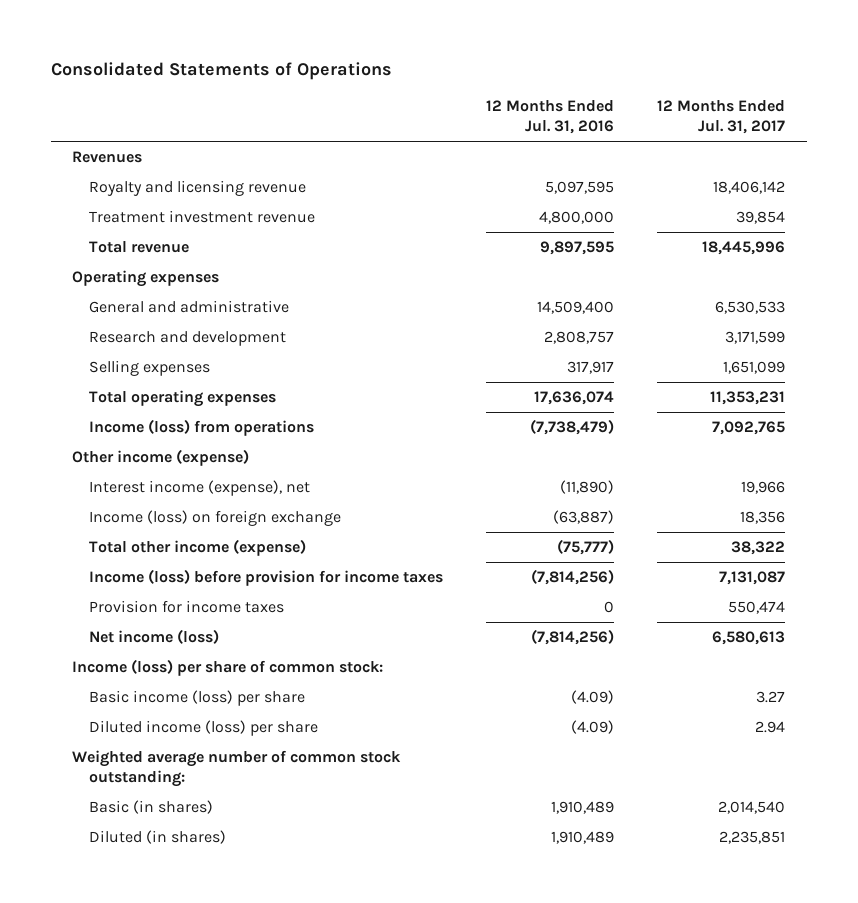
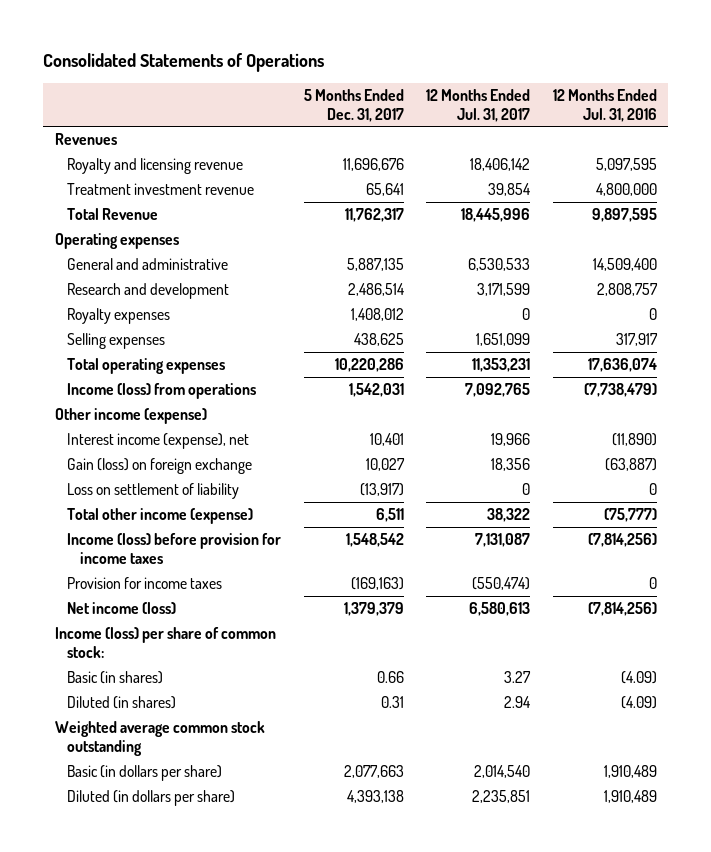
none -> [303,88,404,122] 5 Months Ended Dec. 31, 2017
[88,241,189,254] Total revenue -> [67,208,159,221] Total Revenue
none -> [67,308,171,325] Royalty expenses
[88,510,341,527] Income (loss) on foreign exchange -> [67,458,253,475] Gain (loss) on foreign exchange
none -> [67,483,240,500] Loss on settlement of liability
[728,601,786,615] 550,474 -> [472,577,531,591] (550,474)
[88,690,305,707] Basic income (loss) per share -> [67,671,164,685] Basic (in shares)
[88,720,318,737] Diluted income (loss) per share -> [67,696,177,710] Diluted (in shares)
[72,750,402,788] Weighted average number of common stock outstanding: -> [54,721,265,756] Weighted average common stock outstanding
[88,800,213,815] Basic (in shares) -> [67,765,223,782] Basic (in dollars per share)
[88,830,226,845] Diluted (in shares) -> [67,790,236,807] Diluted (in dollars per share)

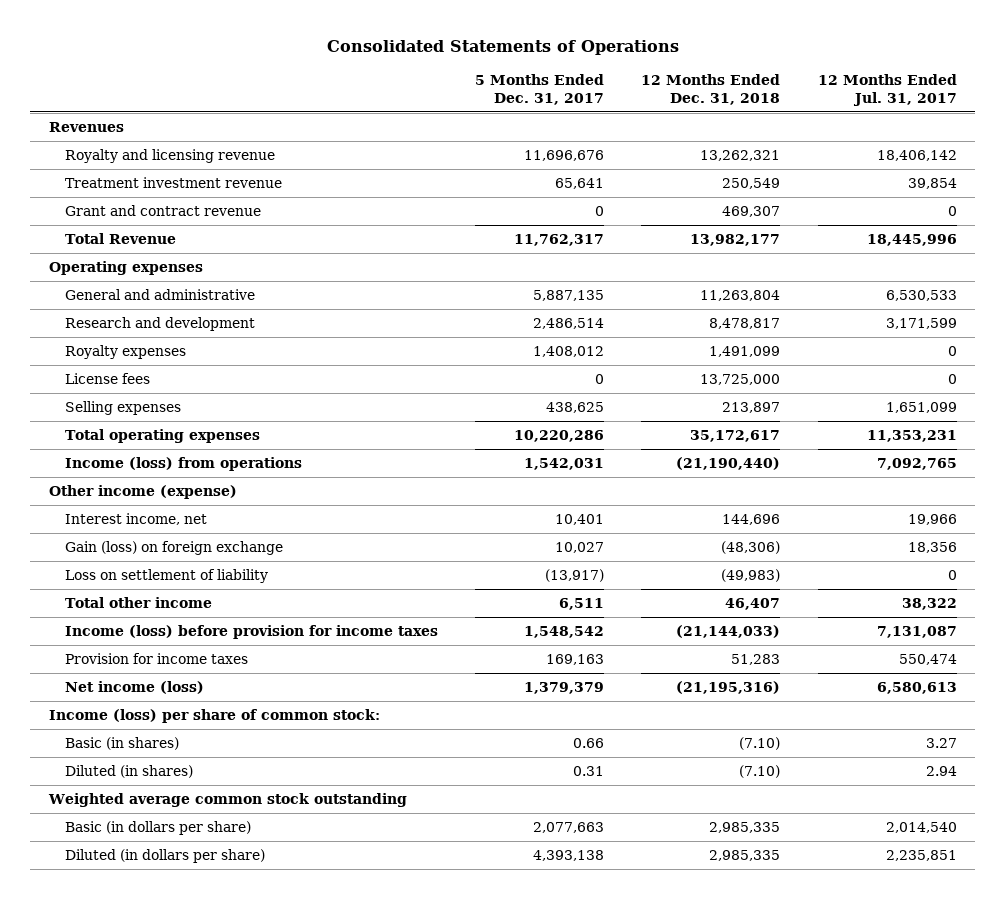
[552,88,657,122] 12 Months Ended Jul. 31, 2016 -> none
none -> [641,73,781,105] 12 Months Ended Dec. 31, 2018
none -> [65,205,262,217] Grant and contract revenue
none -> [65,373,151,385] License fees
[67,433,250,450] Interest income (expense), net -> [65,513,208,526] Interest income, net
[67,508,254,525] Total other income (expense) -> [65,597,213,609] Total other income
[350,577,404,591] (169,163) -> [546,654,605,666] 169,163
[472,577,531,591] (550,474) -> [898,654,957,666] 550,474

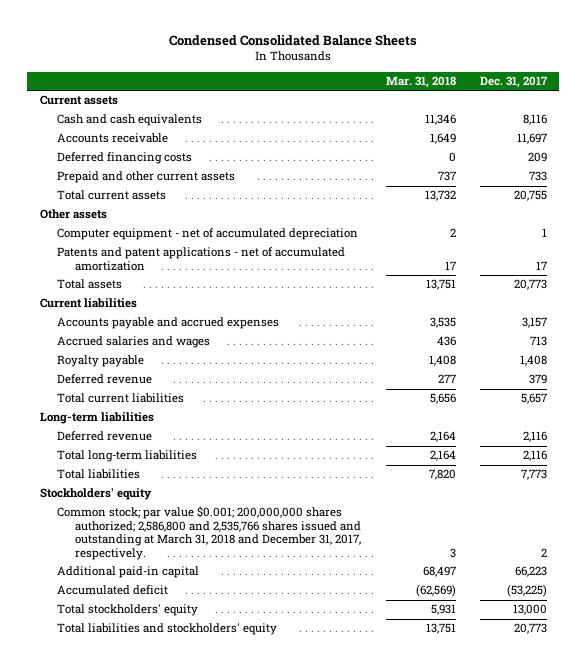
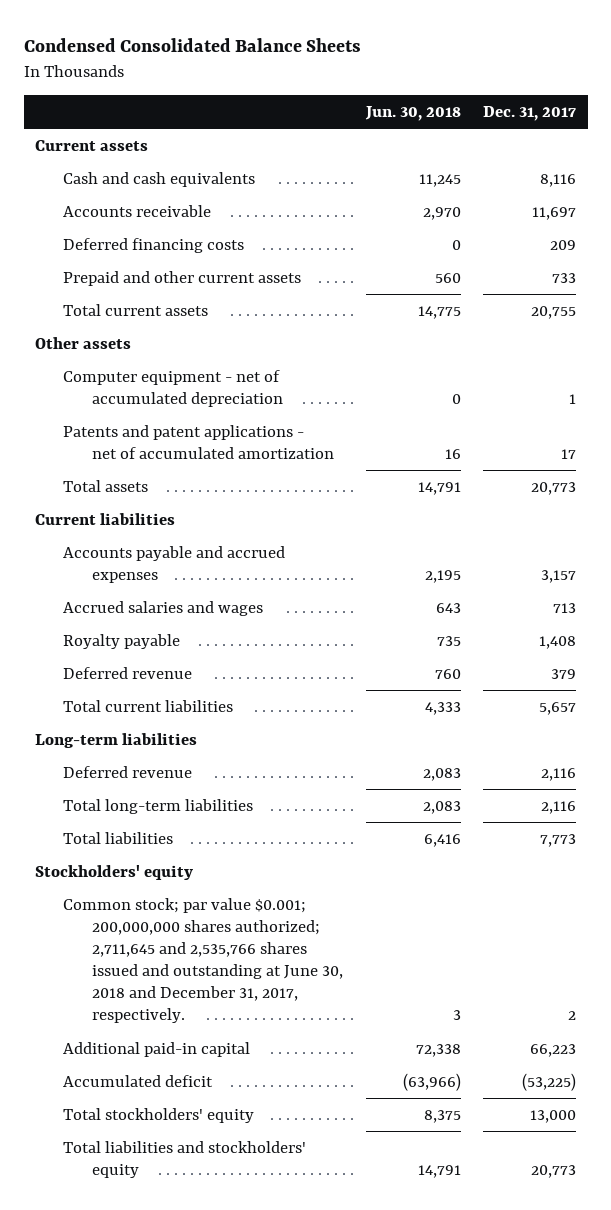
[385,76,456,89] Mar. 31, 2018 -> none
none -> [364,105,461,121] Jun. 30, 2018
[57,506,362,560] Common stock; par value $0.001; 200,000,000 shares authorized; 2,586,800 and 2,535,766 shares issued and outstanding at March 31, 2018 and December 31, 2017, respectively. -> [63,897,343,1024] Common stock; par value $0.001; 200,000,000 shares authorized; 2,711,645 and 2,535,766 shares issued and outstanding at June 30, 2018 and December 31, 2017, respectively.

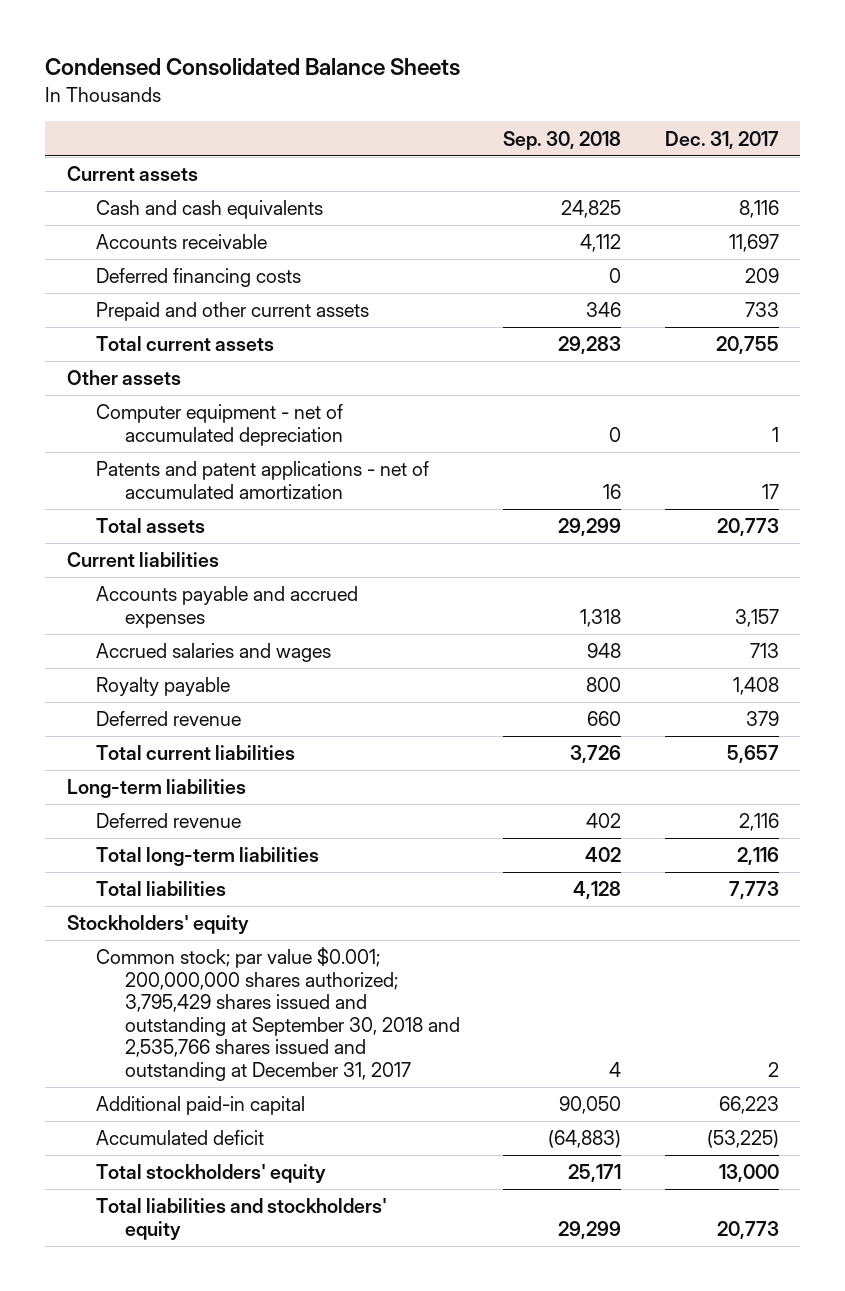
[364,105,461,121] Jun. 30, 2018 -> none
none -> [503,130,622,150] Sep. 30, 2018
[63,897,343,1024] Common stock; par value $0.001; 200,000,000 shares authorized; 2,711,645 and 2,535,766 shares issued and outstanding at June 30, 2018 and December 31, 2017, respectively. -> [95,947,460,1081] Common stock; par value $0.001; 200,000,000 shares authorized; 3,795,429 shares issued and outstanding at September 30, 2018 and 2,535,766 shares issued and outstanding at December 31, 2017

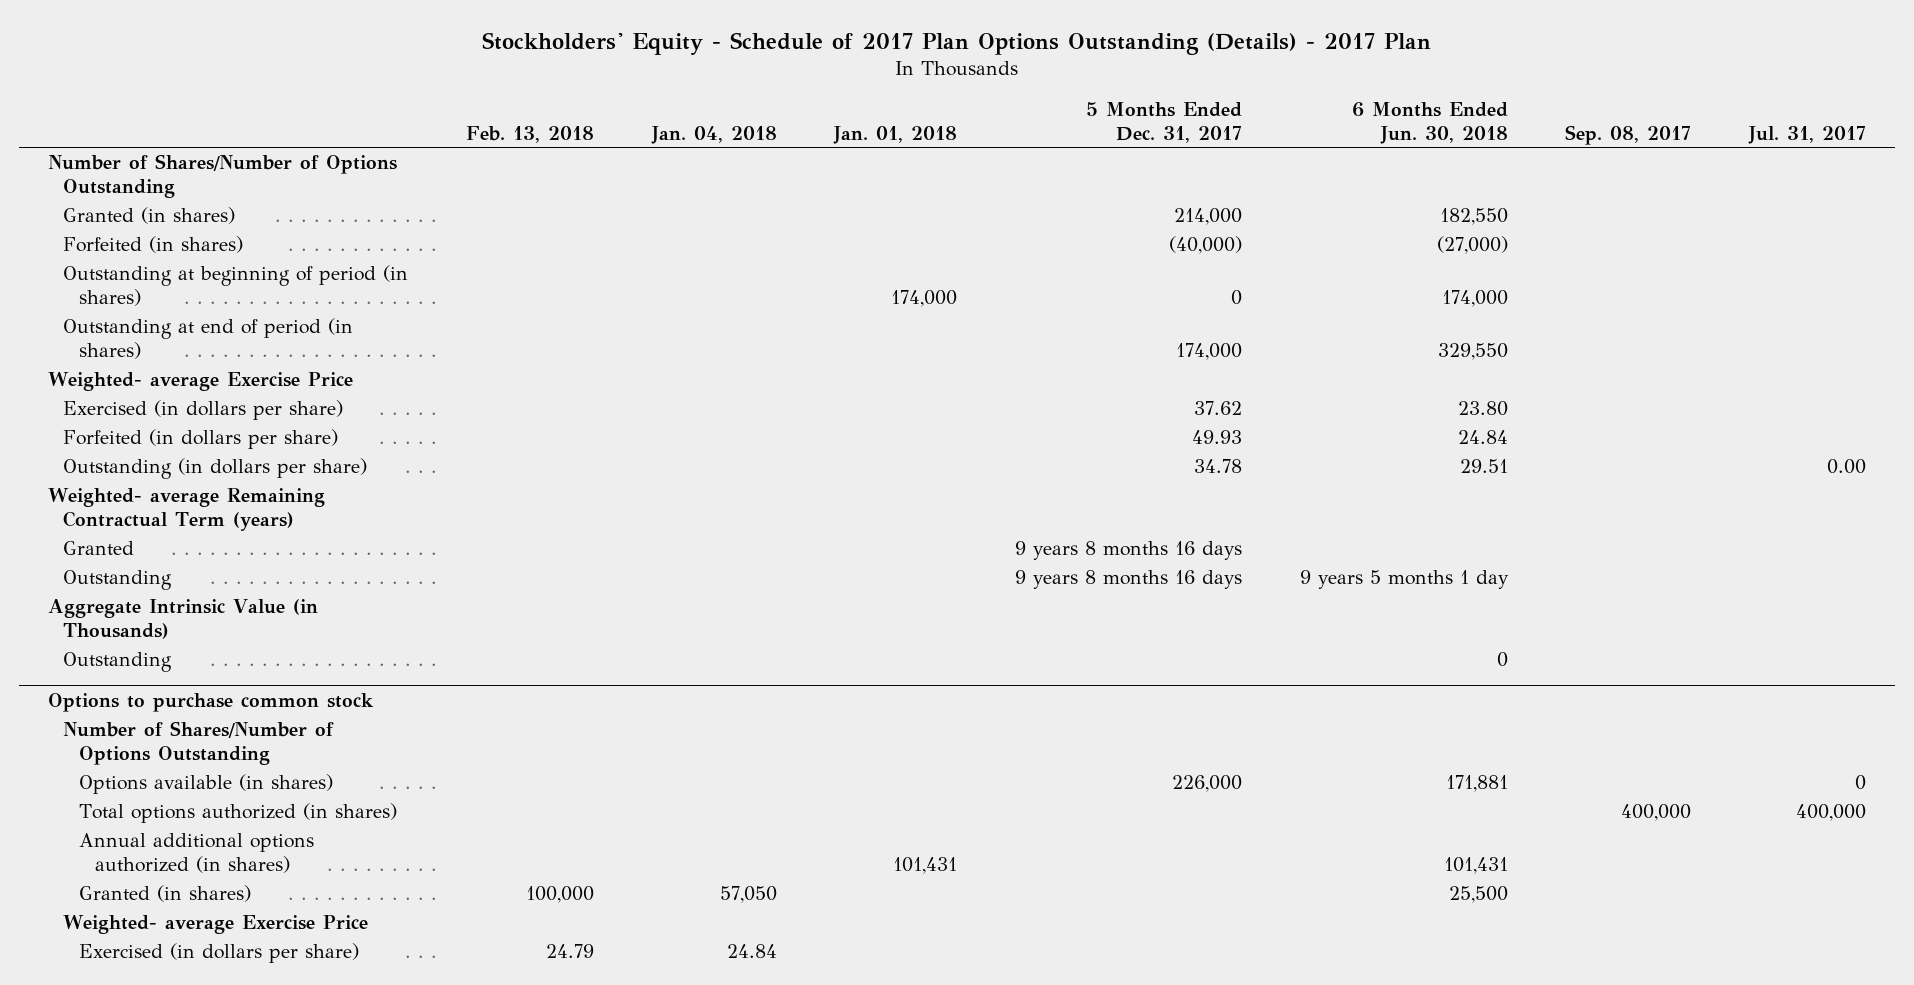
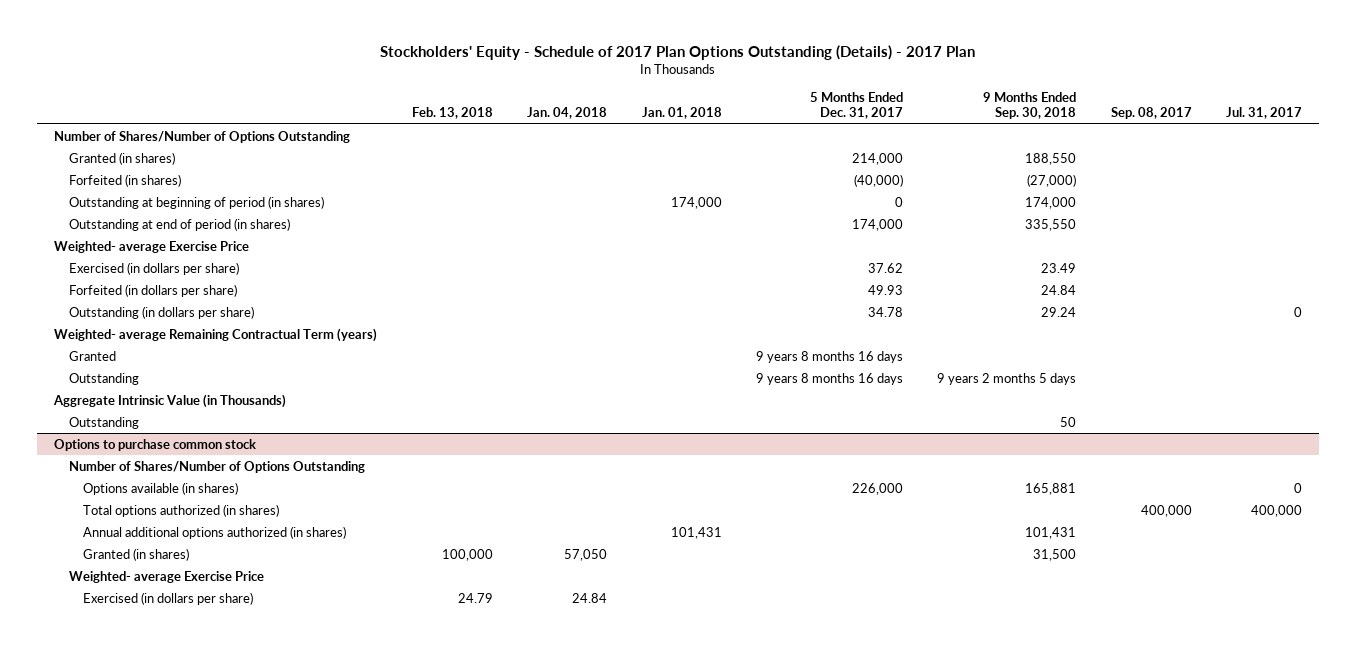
[1351,102,1508,144] 6 Months Ended Jun. 30, 2018 -> none
none -> [983,92,1077,120] 9 Months Ended Sep. 30, 2018
[1827,459,1867,475] 0.00 -> [1294,306,1303,317] 0

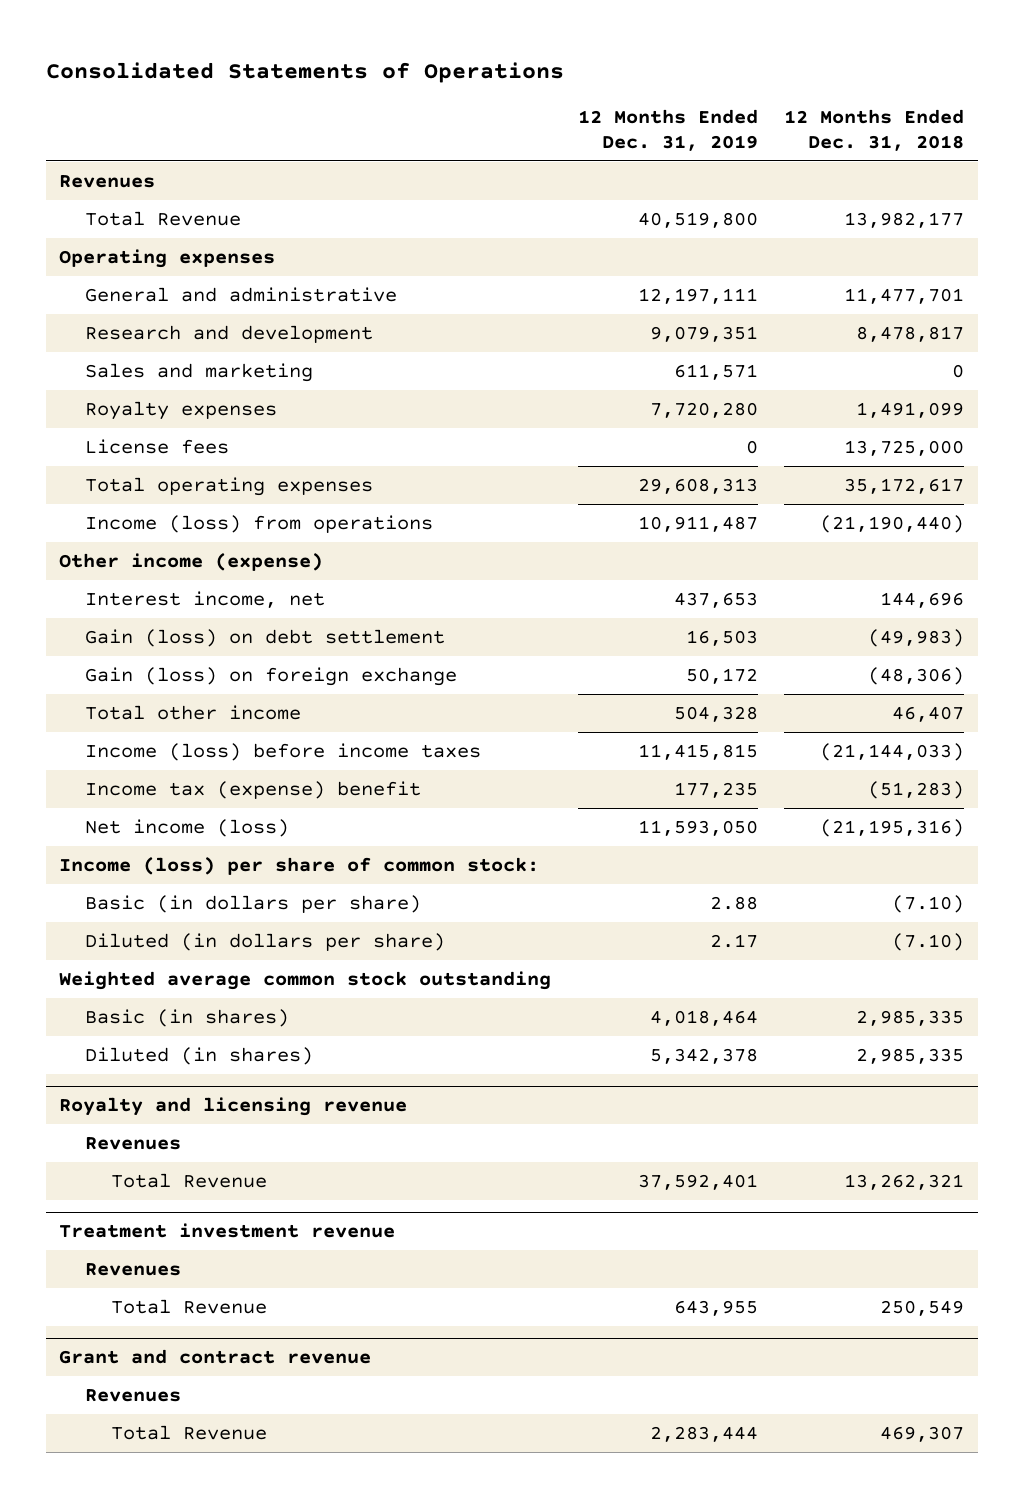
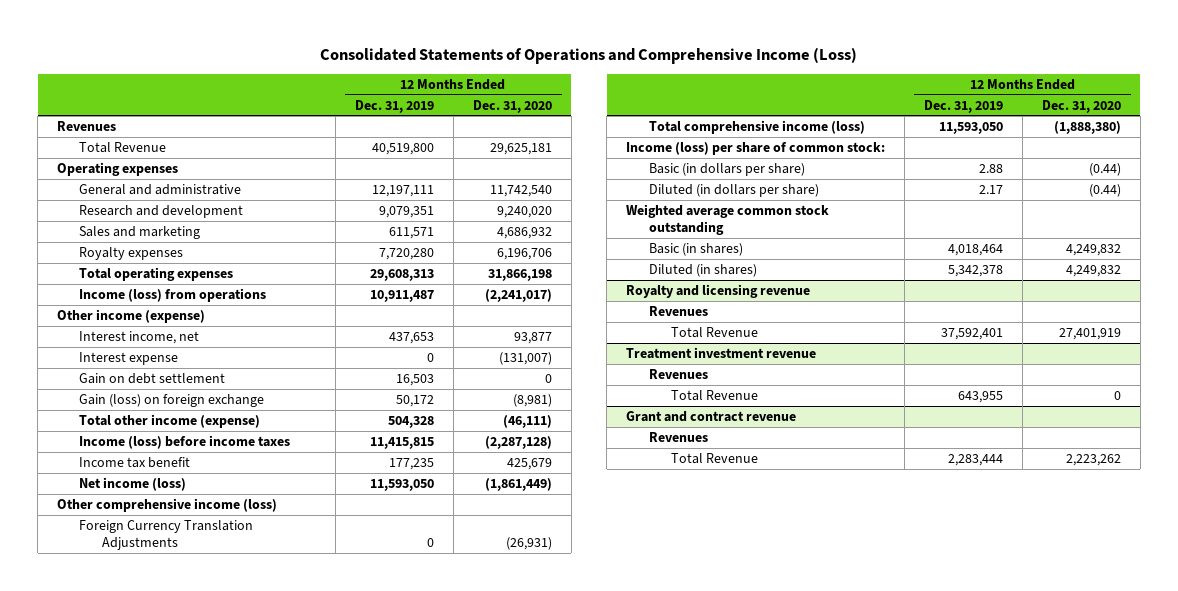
[46,61,565,83] Consolidated Statements of Operations -> [320,46,858,64] Consolidated Statements of Operations and Comprehensive Income (Loss)
[784,108,965,151] 12 Months Ended Dec. 31, 2018 -> none
none -> [472,99,552,113] Dec. 31, 2020
[84,439,229,455] License fees -> none
none -> [79,351,179,365] Interest expense
[84,629,445,648] Gain (loss) on debt settlement -> [79,372,226,384] Gain on debt settlement
[84,705,301,721] Total other income -> [79,413,261,428] Total other income (expense)
[84,781,421,800] Income tax (expense) benefit -> [79,456,191,468] Income tax benefit
none -> [57,497,278,512] Other comprehensive income (loss)
none -> [79,519,254,550] Foreign Currency Translation Adjustments
none -> [648,119,865,134] Total comprehensive income (loss)

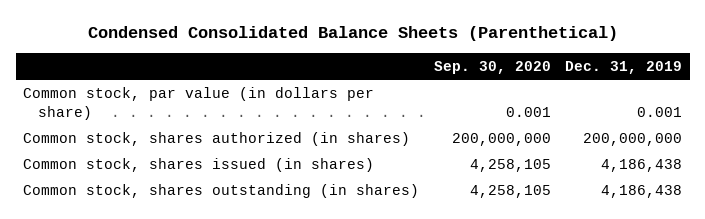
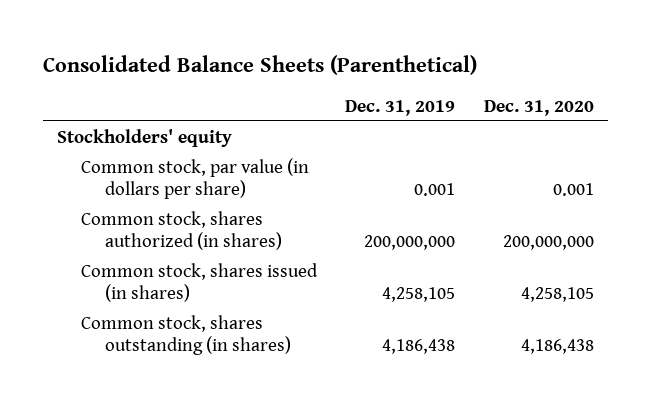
[87,26,618,42] Condensed Consolidated Balance Sheets (Parenthetical) -> [42,54,477,75] Consolidated Balance Sheets (Parenthetical)
[433,60,551,74] Sep. 30, 2020 -> none
none -> [483,99,594,116] Dec. 31, 2020
none -> [56,128,232,147] Stockholders' equity
[601,158,683,172] 4,186,438 -> [382,286,456,302] 4,258,105

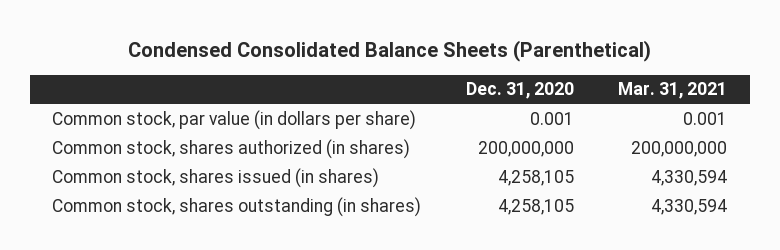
[42,54,477,75] Consolidated Balance Sheets (Parenthetical) -> [127,39,651,62] Condensed Consolidated Balance Sheets (Parenthetical)
[345,99,456,116] Dec. 31, 2019 -> none
none -> [618,82,728,100] Mar. 31, 2021
[56,128,232,147] Stockholders' equity -> none
[520,338,594,354] 4,186,438 -> [497,198,574,215] 4,258,105

